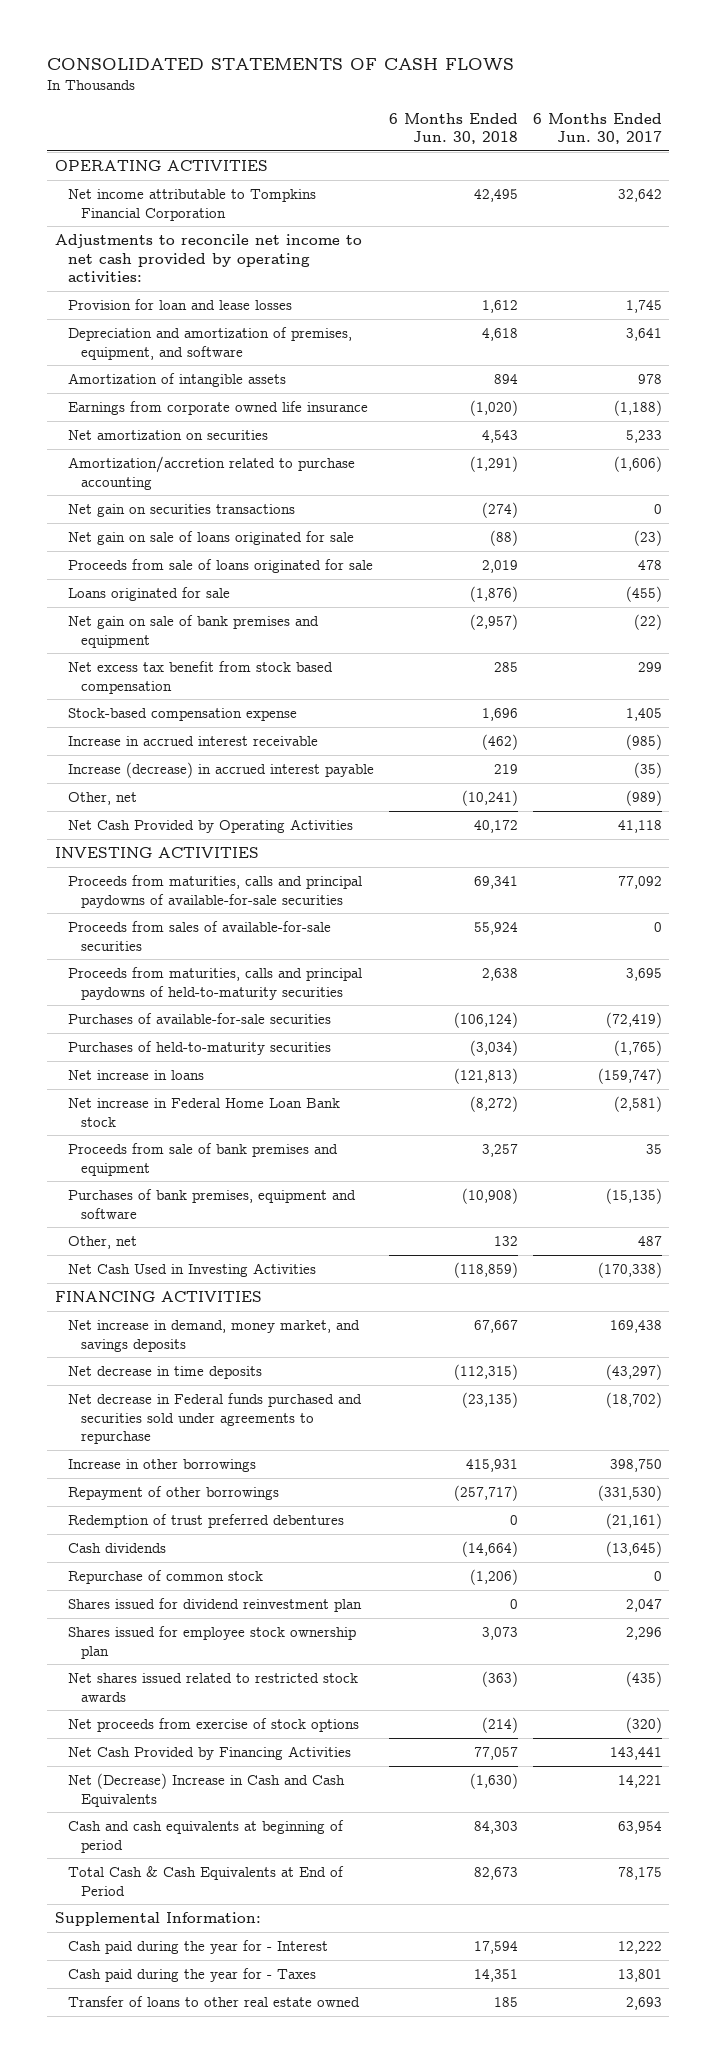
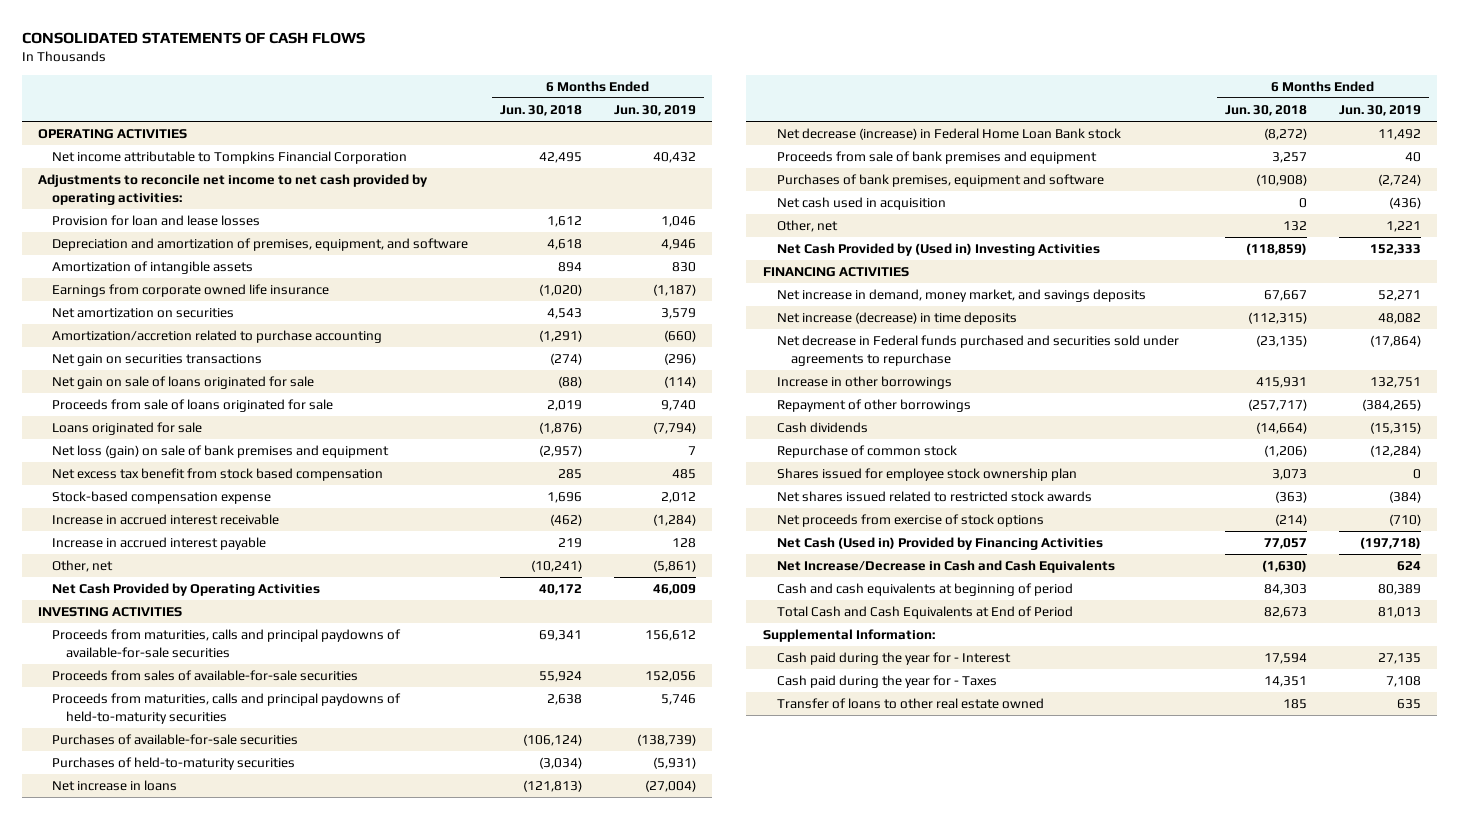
[532,112,662,145] 6 Months Ended Jun. 30, 2017 -> none
none -> [614,104,697,116] Jun. 30, 2019
[67,614,319,648] Net gain on sale of bank premises and equipment -> [51,445,389,459] Net loss (gain) on sale of bank premises and equipment
[67,761,374,778] Increase (decrease) in accrued interest payable -> [51,537,266,551] Increase in accrued interest payable
[67,1097,340,1127] Net increase in Federal Home Loan Bank stock -> [776,128,1121,141] Net decrease (increase) in Federal Home Loan Bank stock
none -> [776,197,946,211] Net cash used in acquisition
[67,1262,316,1277] Net Cash Used in Investing Activities -> [776,243,1100,257] Net Cash Provided by (Used in) Investing Activities
[67,1365,262,1379] Net decrease in time deposits -> [776,312,1017,326] Net increase (decrease) in time deposits
[67,1513,344,1528] Redemption of trust preferred debentures -> none
[67,1597,362,1612] Shares issued for dividend reinvestment plan -> none
[67,1745,351,1760] Net Cash Provided by Financing Activities -> [776,537,1103,551] Net Cash (Used in) Provided by Financing Activities
[67,1772,345,1807] Net (Decrease) Increase in Cash and Cash Equivalents -> [776,560,1115,574] Net Increase/Decrease in Cash and Cash Equivalents
[67,1865,344,1896] Total Cash & Cash Equivalents at End of Period -> [776,606,1073,620] Total Cash and Cash Equivalents at End of Period

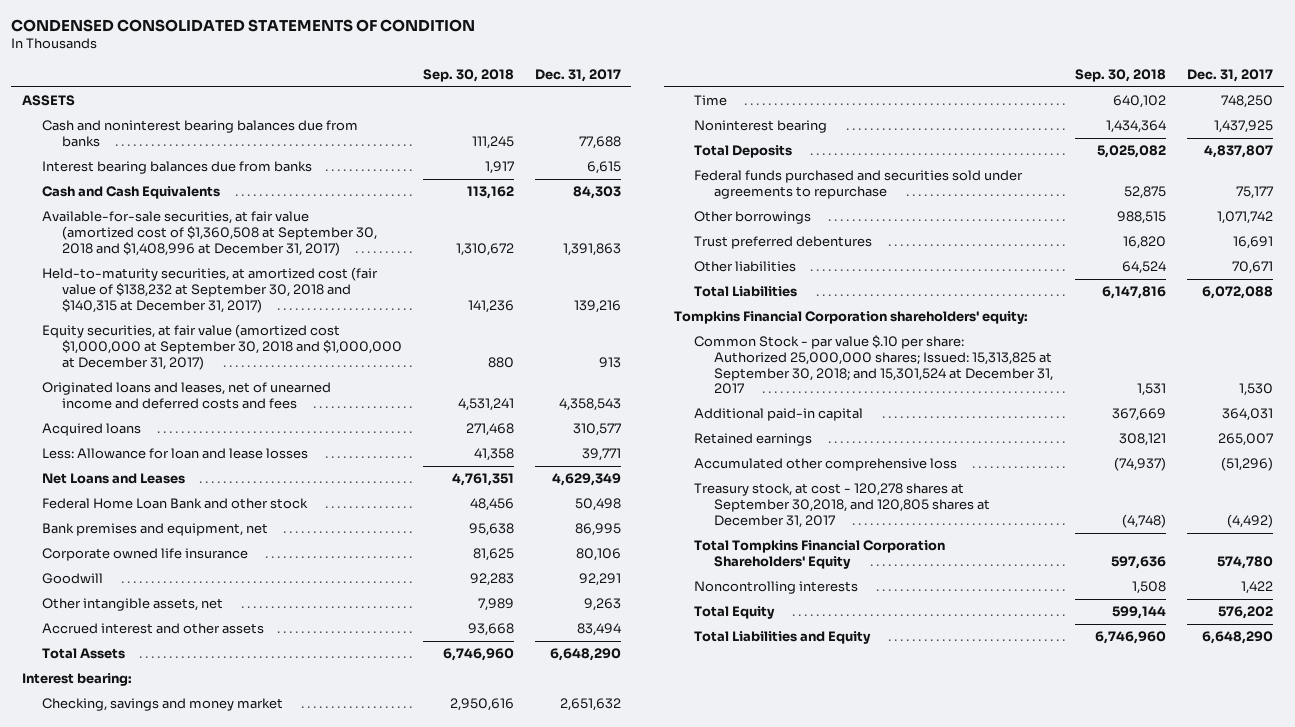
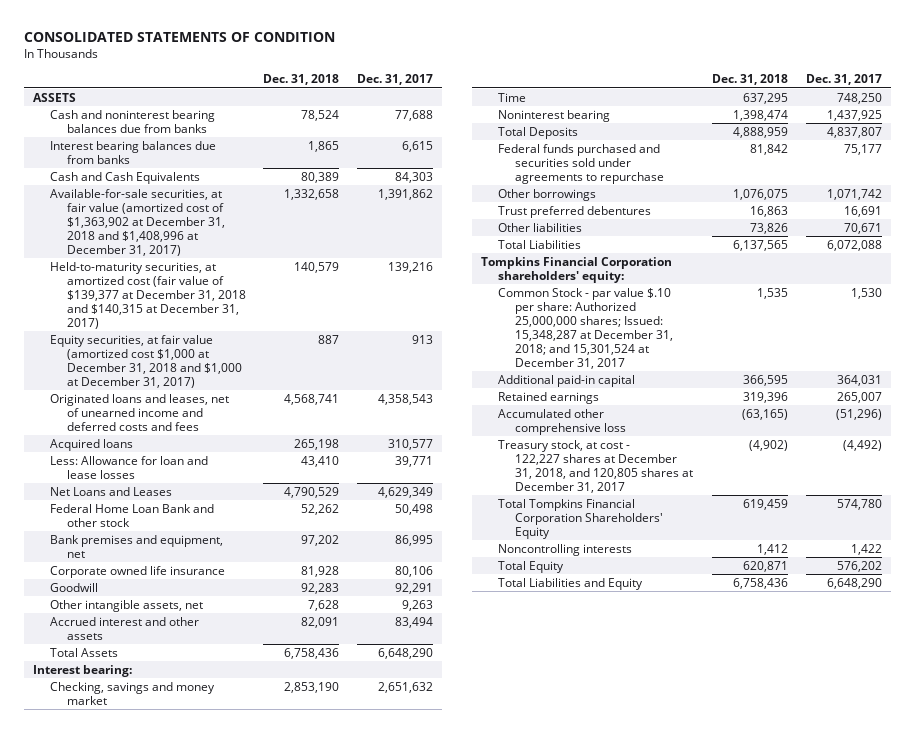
[11,19,476,33] CONDENSED CONSOLIDATED STATEMENTS OF CONDITION -> [23,32,335,43] CONSOLIDATED STATEMENTS OF CONDITION
[422,68,514,82] Sep. 30, 2018 -> none
none -> [263,74,340,86] Dec. 31, 2018
[41,211,377,256] Available-for-sale securities, at fair value (amortized cost of $1,360,508 at September 30, 2018 and $1,408,996 at December 31, 2017) -> [49,188,225,256] Available-for-sale securities, at fair value (amortized cost of $1,363,902 at December 31, 2018 and $1,408,996 at December 31, 2017)
[562,242,621,256] 1,391,863 -> [378,188,434,200] 1,391,862
[41,267,378,313] Held-to-maturity securities, at amortized cost (fair value of $138,232 at September 30, 2018 and $140,315 at December 31, 2017) -> [49,261,246,329] Held-to-maturity securities, at amortized cost (fair value of $139,377 at December 31, 2018 and $140,315 at December 31, 2017)
[41,324,402,370] Equity securities, at fair value (amortized cost $1,000,000 at September 30, 2018 and $1,000,000 at December 31, 2017) -> [49,334,242,388] Equity securities, at fair value (amortized cost $1,000 at December 31, 2018 and $1,000 at December 31, 2017)
[694,335,1054,395] Common Stock - par value $.10 per share: Authorized 25,000,000 shares; Issued: 15,313,825 at September 30, 2018; and 15,301,524 at December 31, 2017 -> [498,287,674,369] Common Stock - par value $.10 per share: Authorized 25,000,000 shares; Issued: 15,348,287 at December 31, 2018; and 15,301,524 at December 31, 2017
[694,483,991,528] Treasury stock, at cost - 120,278 shares at September 30,2018, and 120,805 shares at December 31, 2017 -> [498,439,694,493] Treasury stock, at cost - 122,227 shares at December 31, 2018, and 120,805 shares at December 31, 2017

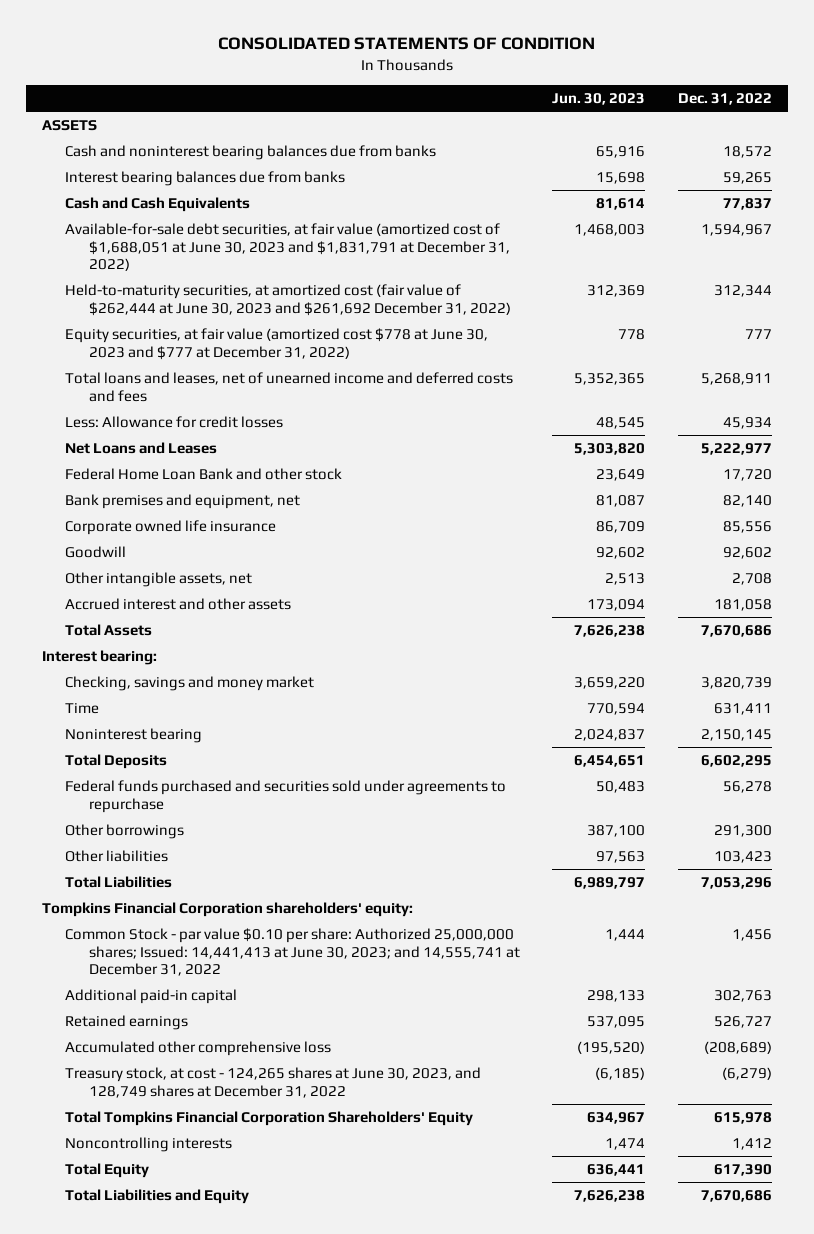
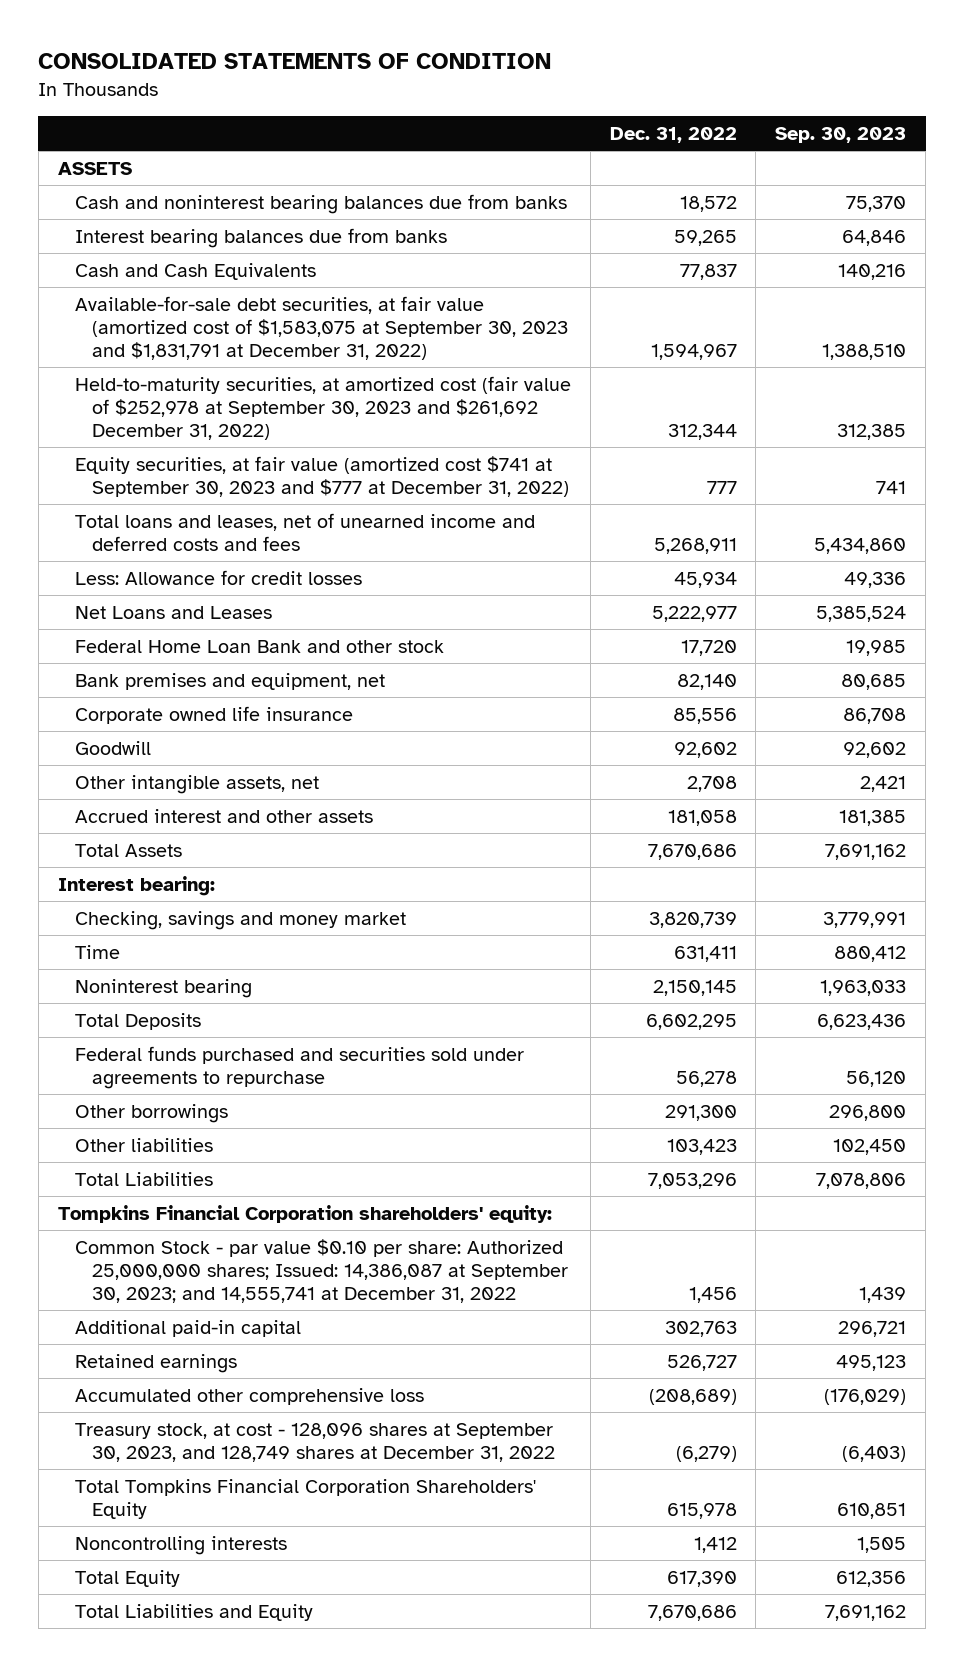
[552,92,646,105] Jun. 30, 2023 -> none
none -> [775,127,907,144] Sep. 30, 2023
[65,223,510,272] Available-for-sale debt securities, at fair value (amortized cost of $1,688,051 at June 30, 2023 and $1,831,791 at December 31, 2022) -> [74,295,568,360] Available-for-sale debt securities, at fair value (amortized cost of $1,583,075 at September 30, 2023 and $1,831,791 at December 31, 2022)
[65,284,511,316] Held-to-maturity securities, at amortized cost (fair value of $262,444 at June 30, 2023 and $261,692 December 31, 2022) -> [74,375,571,440] Held-to-maturity securities, at amortized cost (fair value of $252,978 at September 30, 2023 and $261,692 December 31, 2022)
[65,328,489,360] Equity securities, at fair value (amortized cost $778 at June 30, 2023 and $777 at December 31, 2022) -> [74,455,569,497] Equity securities, at fair value (amortized cost $741 at September 30, 2023 and $777 at December 31, 2022)
[65,928,520,977] Common Stock - par value $0.10 per share: Authorized 25,000,000 shares; Issued: 14,441,413 at June 30, 2023; and 14,555,741 at December 31, 2022 -> [74,1238,568,1303] Common Stock - par value $0.10 per share: Authorized 25,000,000 shares; Issued: 14,386,087 at September 30, 2023; and 14,555,741 at December 31, 2022
[65,1067,482,1098] Treasury stock, at cost - 124,265 shares at June 30, 2023, and 128,749 shares at December 31, 2022 -> [74,1422,555,1462] Treasury stock, at cost - 128,096 shares at September 30, 2023, and 128,749 shares at December 31, 2022

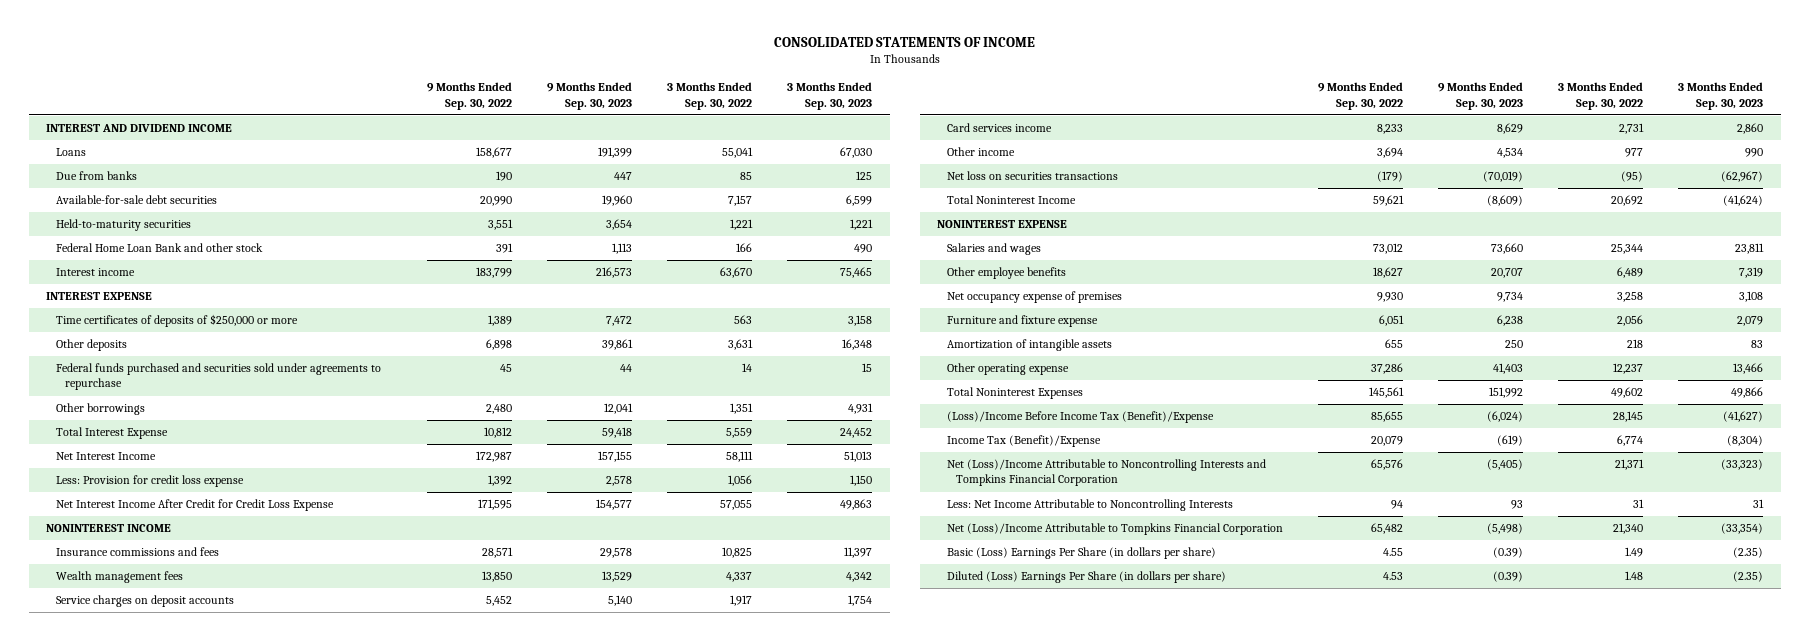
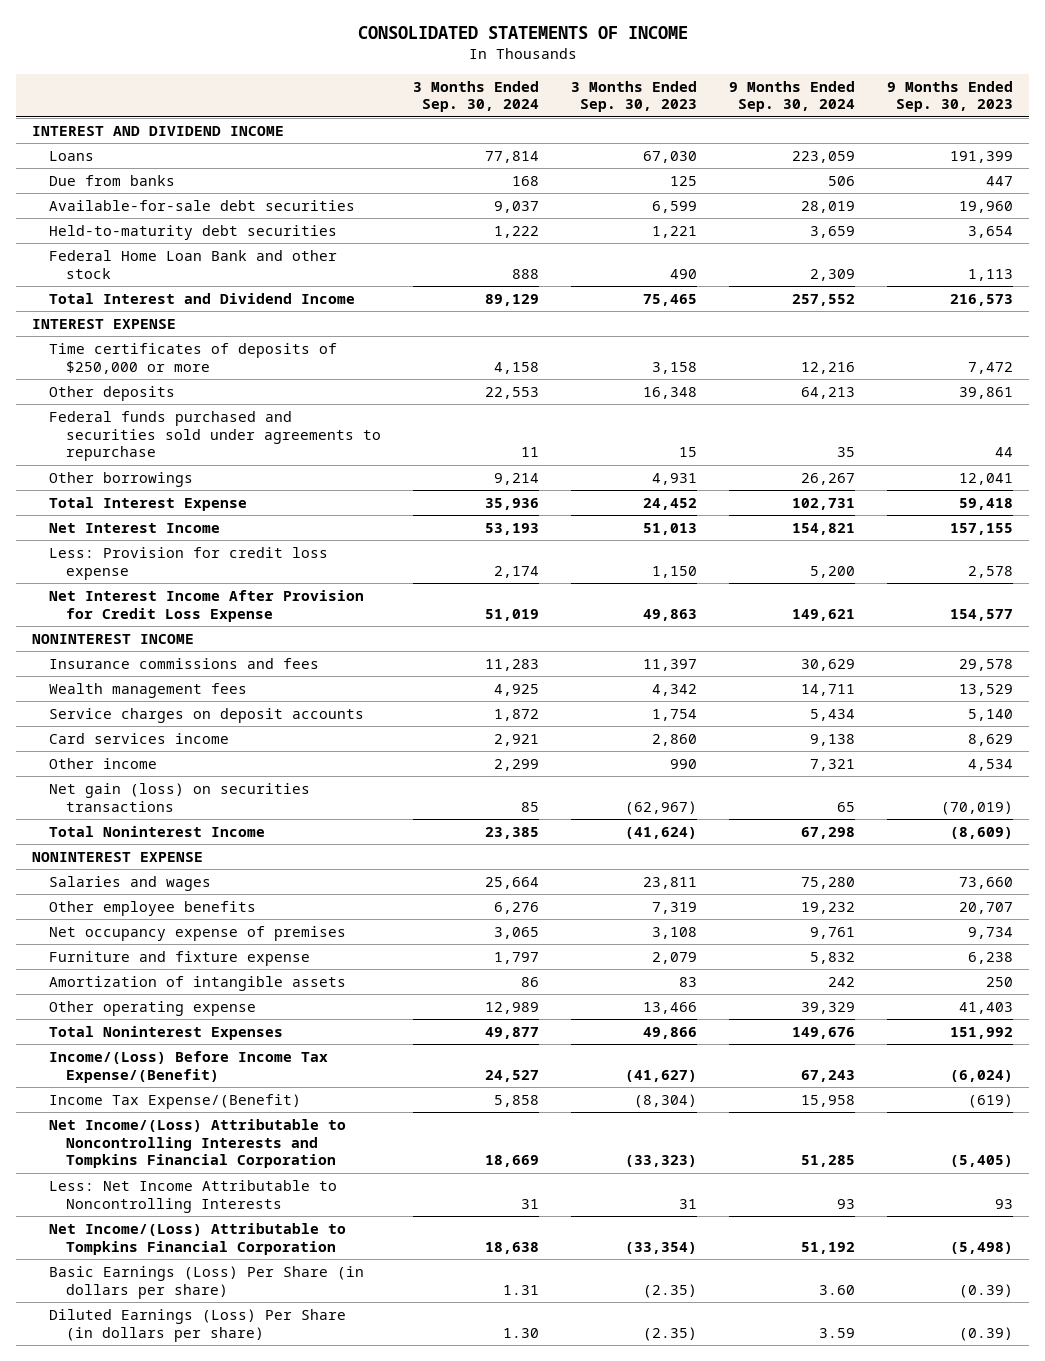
[426,82,512,110] 9 Months Ended Sep. 30, 2022 -> none
[667,82,753,110] 3 Months Ended Sep. 30, 2022 -> none
none -> [413,80,540,113] 3 Months Ended Sep. 30, 2024
none -> [729,80,856,113] 9 Months Ended Sep. 30, 2024
[55,219,191,232] Held-to-maturity securities -> [49,224,338,240] Held-to-maturity debt securities
[55,268,135,277] Interest income -> [49,292,356,304] Total Interest and Dividend Income
[55,499,334,512] Net Interest Income After Credit for Credit Loss Expense -> [49,589,365,622] Net Interest Income After Provision for Credit Loss Expense
[946,171,1118,181] Net loss on securities transactions -> [49,782,311,812] Net gain (loss) on securities transactions
[946,411,1214,424] (Loss)/Income Before Income Tax (Benefit)/Expense -> [49,1050,329,1083] Income/(Loss) Before Income Tax Expense/(Benefit)
[946,435,1101,448] Income Tax (Benefit)/Expense -> [49,1093,302,1109] Income Tax Expense/(Benefit)
[946,459,1266,487] Net (Loss)/Income Attributable to Noncontrolling Interests and Tompkins Financial Corporation -> [49,1118,347,1169] Net Income/(Loss) Attributable to Noncontrolling Interests and Tompkins Financial Corporation
[946,523,1283,536] Net (Loss)/Income Attributable to Tompkins Financial Corporation -> [49,1222,347,1255] Net Income/(Loss) Attributable to Tompkins Financial Corporation
[946,547,1216,560] Basic (Loss) Earnings Per Share (in dollars per share) -> [49,1265,365,1299] Basic Earnings (Loss) Per Share (in dollars per share)
[946,571,1226,584] Diluted (Loss) Earnings Per Share (in dollars per share) -> [49,1308,347,1342] Diluted Earnings (Loss) Per Share (in dollars per share)

